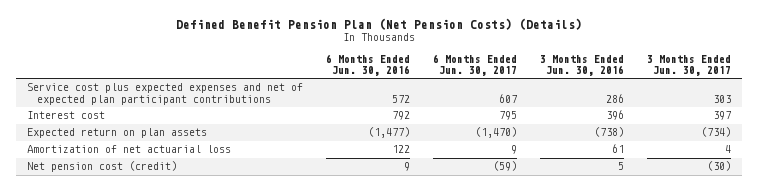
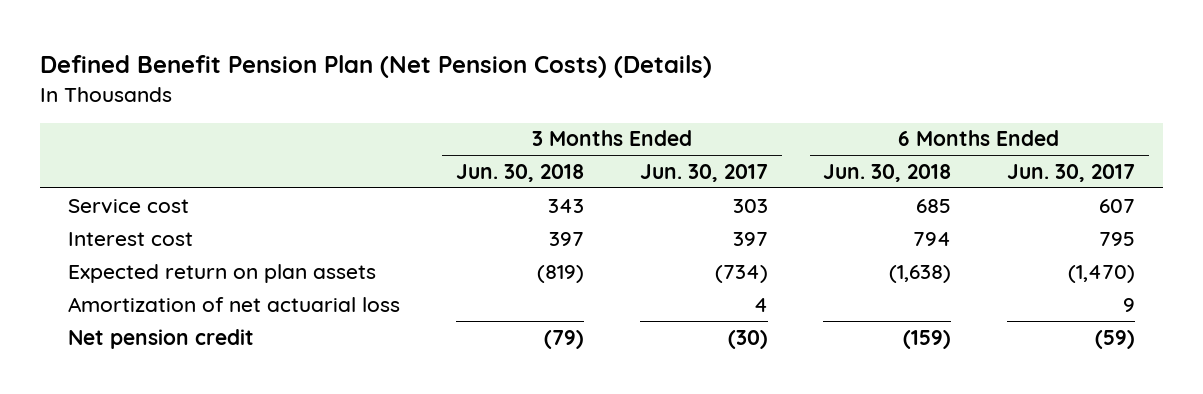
[325,53,410,76] 6 Months Ended Jun. 30, 2016 -> none
[539,54,624,76] 3 Months Ended Jun. 30, 2016 -> none
none -> [456,164,585,183] Jun. 30, 2018
none -> [823,164,952,183] Jun. 30, 2018
[26,83,303,105] Service cost plus expected expenses and net of expected plan participant contributions -> [68,198,190,214] Service cost
[26,161,177,173] Net pension cost (credit) -> [68,328,255,349] Net pension credit

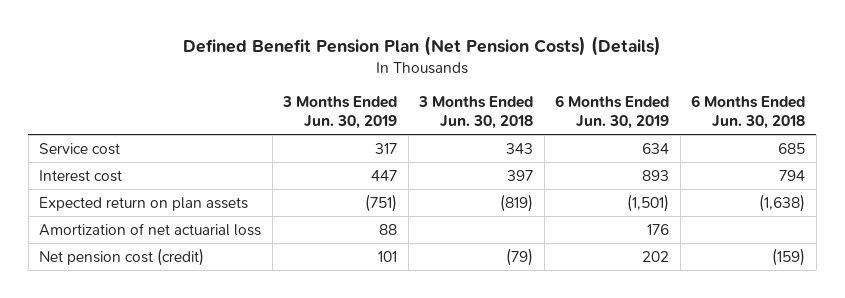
[639,164,768,183] Jun. 30, 2017 -> none
[1007,164,1136,183] Jun. 30, 2017 -> none
none -> [282,96,398,130] 3 Months Ended Jun. 30, 2019
none -> [555,95,670,130] 6 Months Ended Jun. 30, 2019
[68,328,255,349] Net pension credit -> [39,247,205,266] Net pension cost (credit)

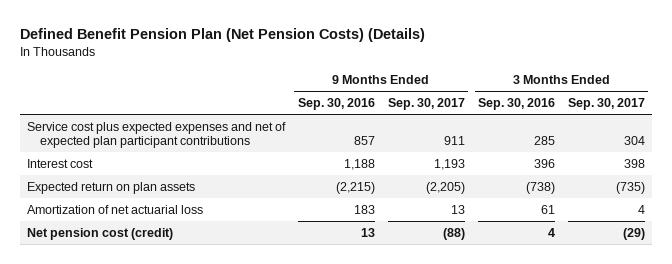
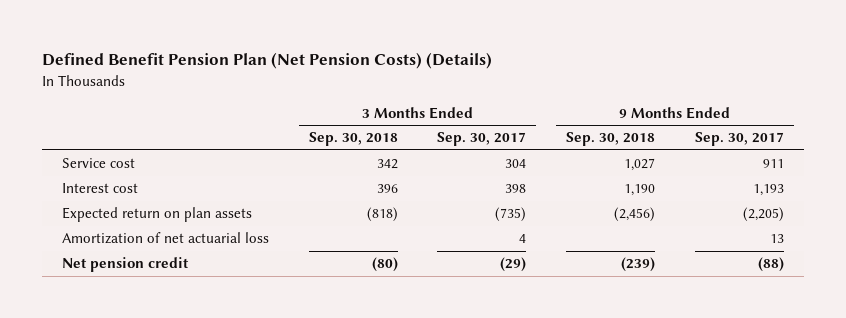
[297,97,375,110] Sep. 30, 2016 -> none
[477,97,555,110] Sep. 30, 2016 -> none
none -> [308,132,398,147] Sep. 30, 2018
none -> [566,132,656,147] Sep. 30, 2018
[26,121,286,149] Service cost plus expected expenses and net of expected plan participant contributions -> [61,158,135,169] Service cost
[26,227,173,240] Net pension cost (credit) -> [61,257,189,273] Net pension credit

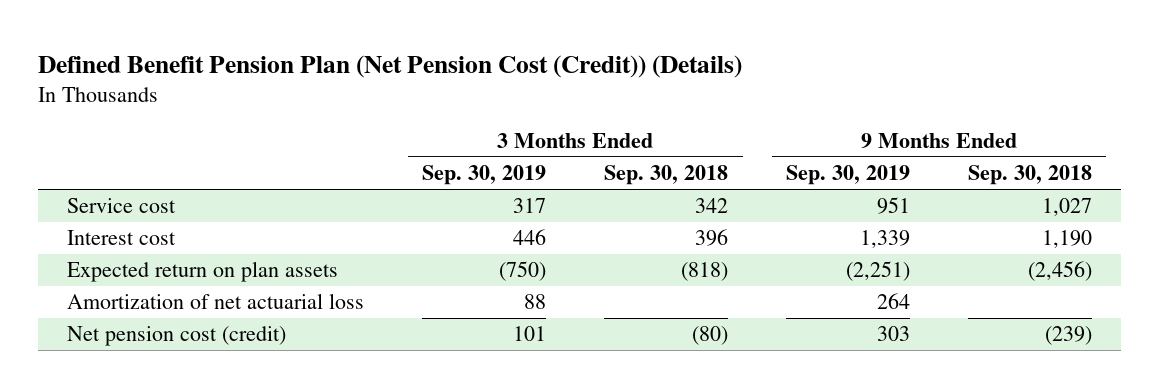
[42,52,493,70] Defined Benefit Pension Plan (Net Pension Costs) (Details) -> [38,54,743,78] Defined Benefit Pension Plan (Net Pension Cost (Credit)) (Details)
[437,132,527,147] Sep. 30, 2017 -> none
[694,132,784,147] Sep. 30, 2017 -> none
none -> [422,165,547,186] Sep. 30, 2019
none -> [786,165,911,186] Sep. 30, 2019
[61,257,189,273] Net pension credit -> [67,326,287,347] Net pension cost (credit)

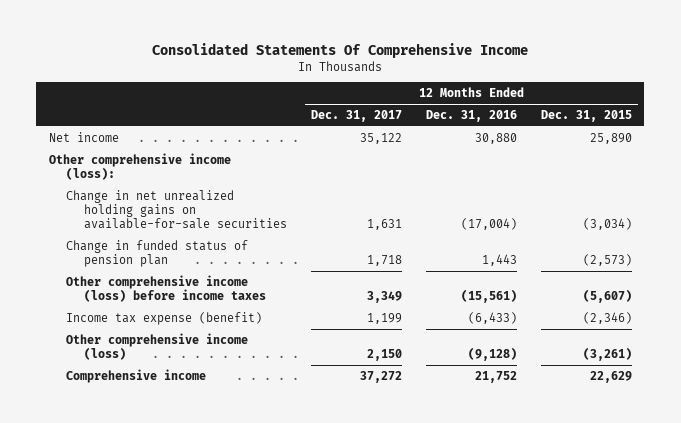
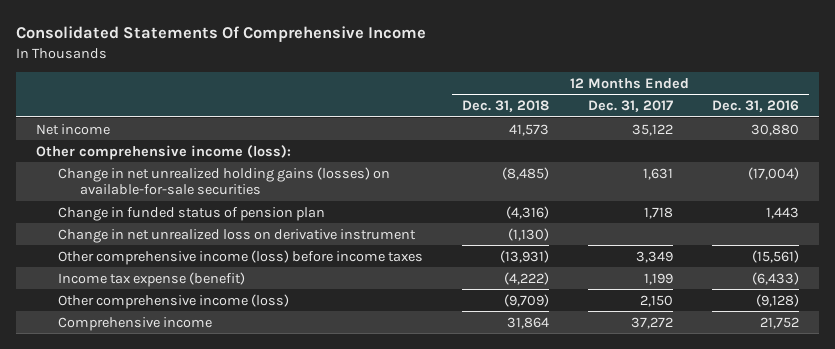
[541,109,633,122] Dec. 31, 2015 -> none
none -> [461,100,549,113] Dec. 31, 2018
[66,189,288,230] Change in net unrealized holding gains on available-for-sale securities -> [57,166,390,196] Change in net unrealized holding gains (losses) on available-for-sale securities
none -> [57,228,416,243] Change in net unrealized loss on derivative instrument

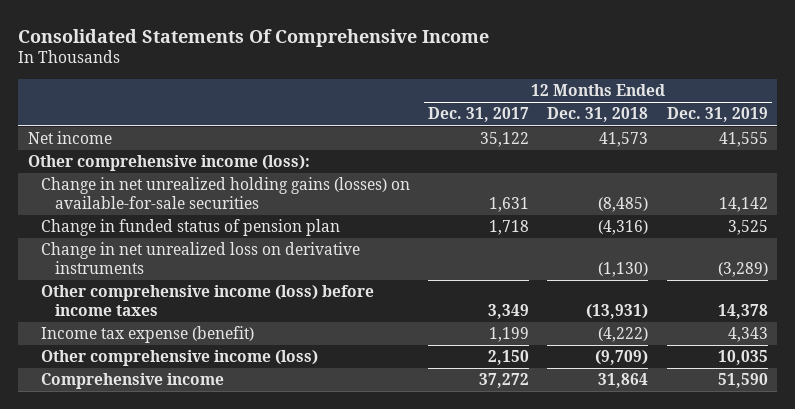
[712,100,800,113] Dec. 31, 2016 -> none
none -> [666,107,768,123] Dec. 31, 2019
[57,228,416,243] Change in net unrealized loss on derivative instrument -> [41,242,361,274] Change in net unrealized loss on derivative instruments

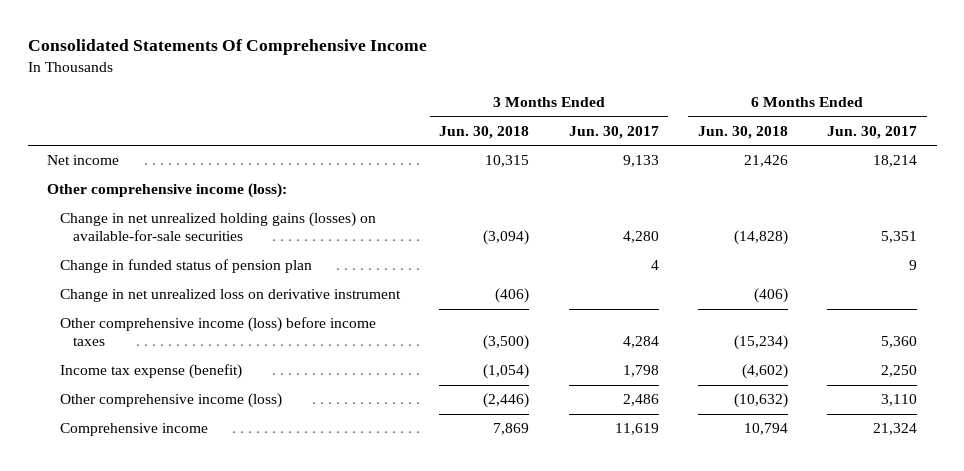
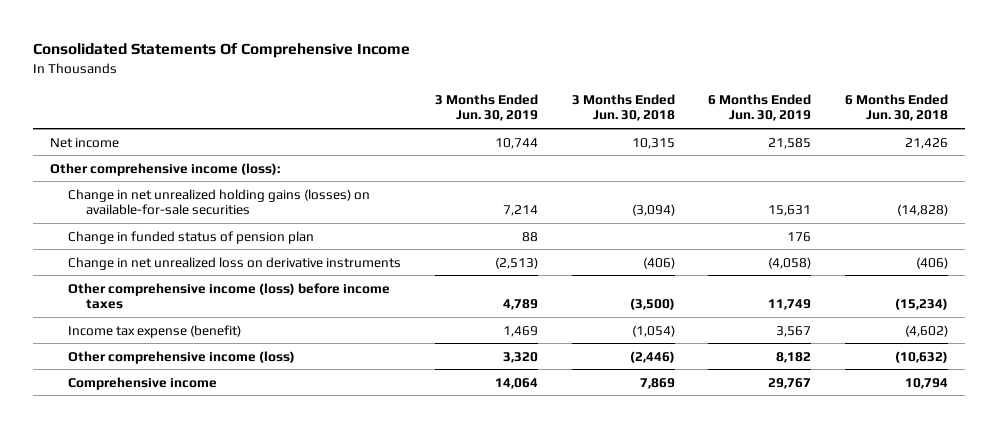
[568,125,659,139] Jun. 30, 2017 -> none
[826,125,917,139] Jun. 30, 2017 -> none
none -> [434,93,538,122] 3 Months Ended Jun. 30, 2019
none -> [708,93,812,122] 6 Months Ended Jun. 30, 2019
[60,289,402,303] Change in net unrealized loss on derivative instrument -> [68,256,402,270] Change in net unrealized loss on derivative instruments

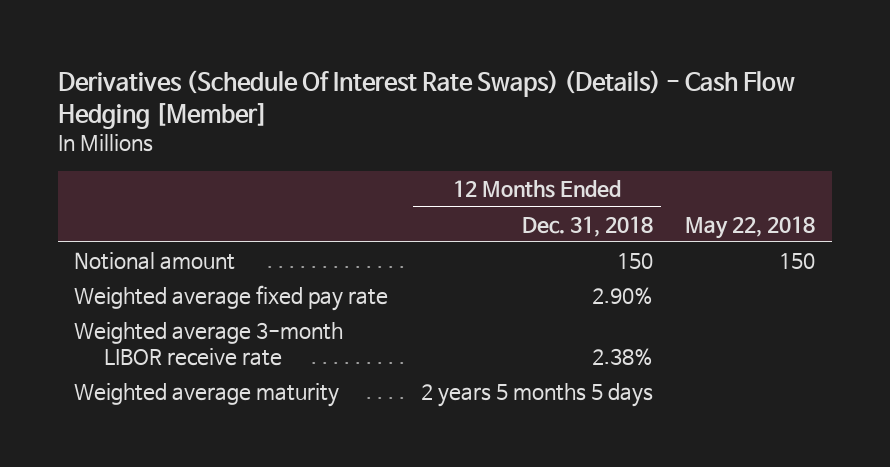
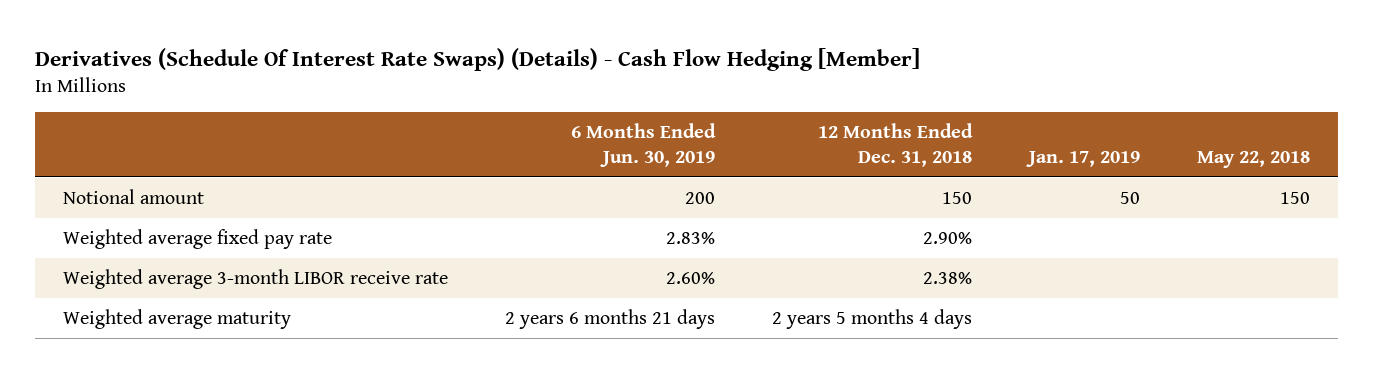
none -> [571,123,717,167] 6 Months Ended Jun. 30, 2019
none -> [1025,150,1140,167] Jan. 17, 2019
[420,383,653,408] 2 years 5 months 5 days -> [772,309,973,330] 2 years 5 months 4 days

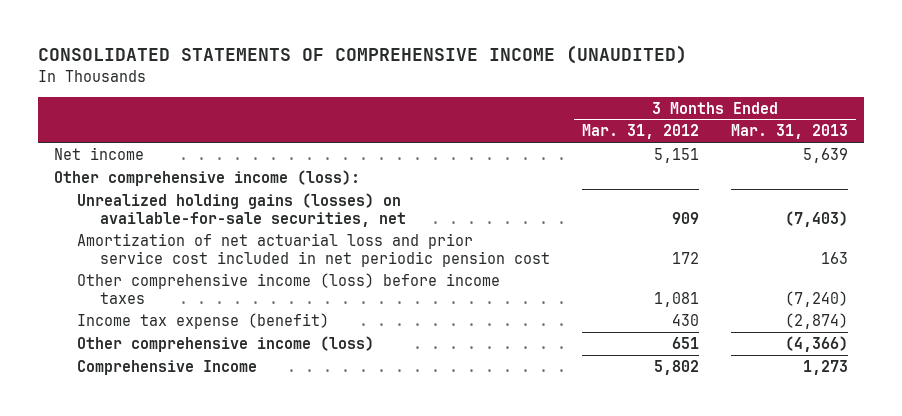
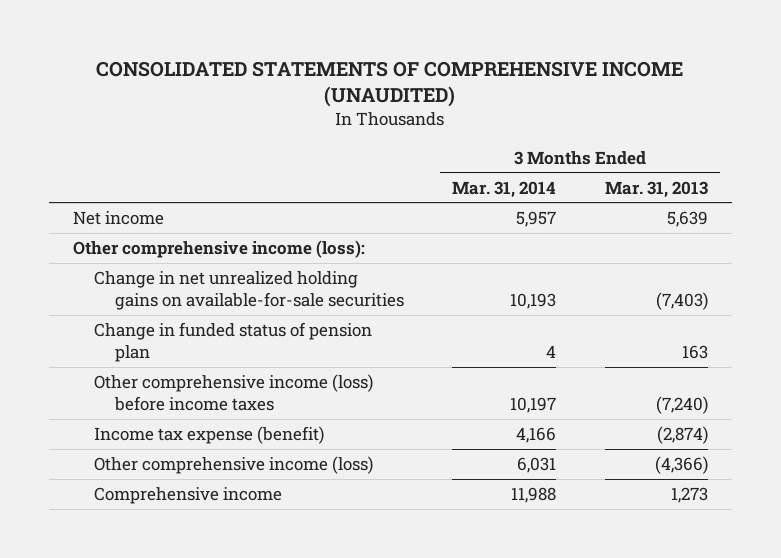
[581,124,699,140] Mar. 31, 2012 -> none
none -> [452,180,557,198] Mar. 31, 2014
[76,192,406,227] Unrealized holding gains (losses) on available-for-sale securities, net -> [94,271,404,311] Change in net unrealized holding gains on available-for-sale securities
[76,232,550,267] Amortization of net actuarial loss and prior service cost included in net periodic pension cost -> [94,322,373,363] Change in funded status of pension plan
[76,359,257,375] Comprehensive Income -> [94,487,283,505] Comprehensive income

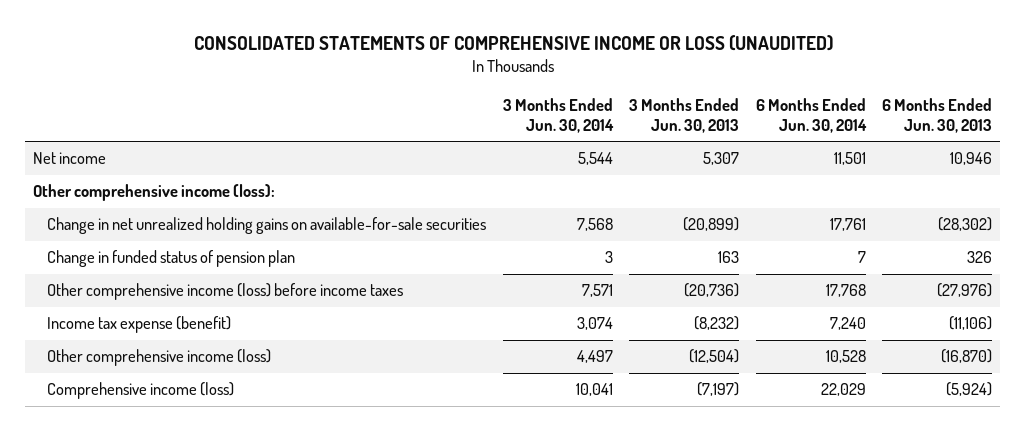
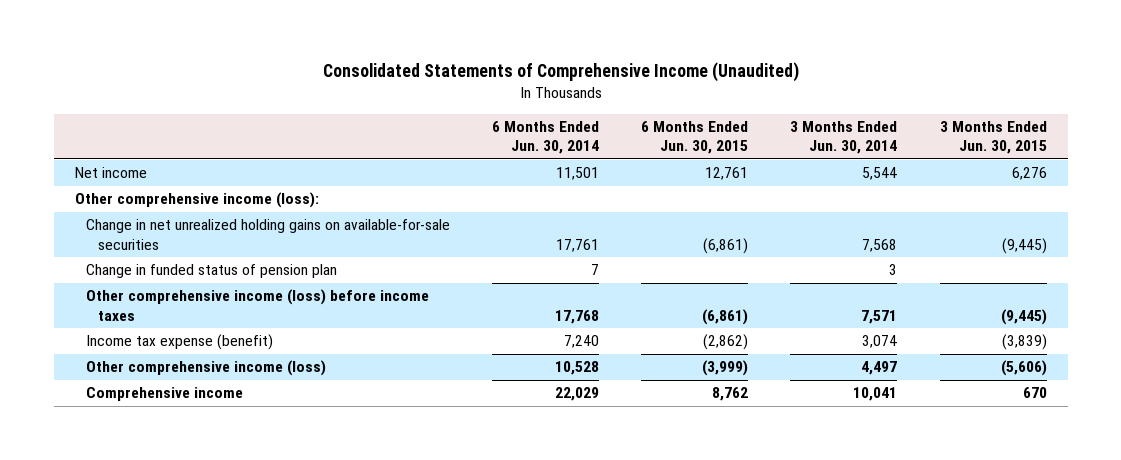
[193,35,833,52] CONSOLIDATED STATEMENTS OF COMPREHENSIVE INCOME OR LOSS (UNAUDITED) -> [322,62,799,83] Consolidated Statements of Comprehensive Income (Unaudited)
[629,97,740,134] 3 Months Ended Jun. 30, 2013 -> none
[882,97,993,134] 6 Months Ended Jun. 30, 2013 -> none
none -> [641,120,749,155] 6 Months Ended Jun. 30, 2015
none -> [939,120,1047,155] 3 Months Ended Jun. 30, 2015
[47,382,235,400] Comprehensive income (loss) -> [86,387,244,402] Comprehensive income

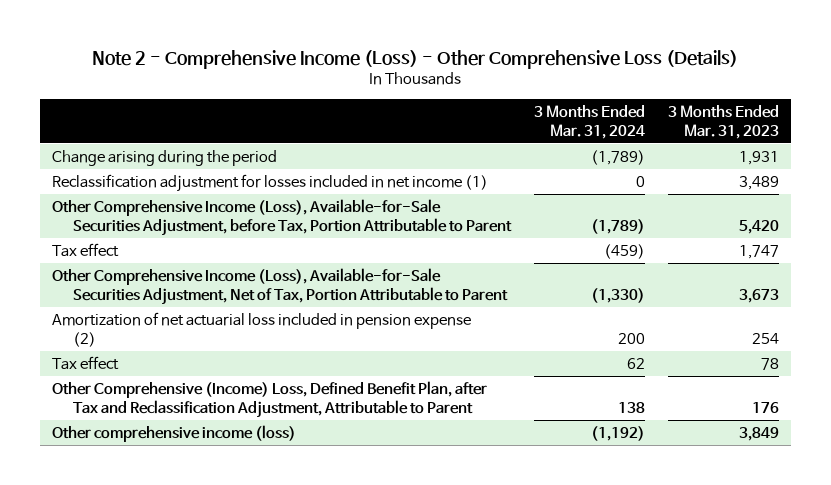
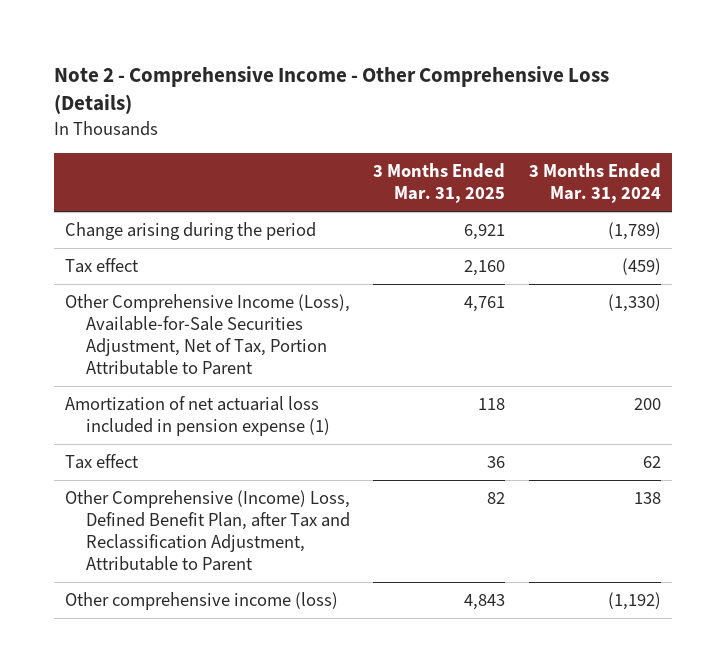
[92,49,739,69] Note 2 - Comprehensive Income (Loss) - Other Comprehensive Loss (Details) -> [53,65,609,115] Note 2 - Comprehensive Income - Other Comprehensive Loss (Details)
[668,105,780,139] 3 Months Ended Mar. 31, 2023 -> none
none -> [373,163,506,204] 3 Months Ended Mar. 31, 2025
[51,174,488,193] Reclassification adjustment for losses included in net income (1) -> none
[51,199,512,236] Other Comprehensive Income (Loss), Available-for-Sale Securities Adjustment, before Tax, Portion Attributable to Parent -> none
[51,312,471,347] Amortization of net actuarial loss included in pension expense (2) -> [65,395,330,437] Amortization of net actuarial loss included in pension expense (1)

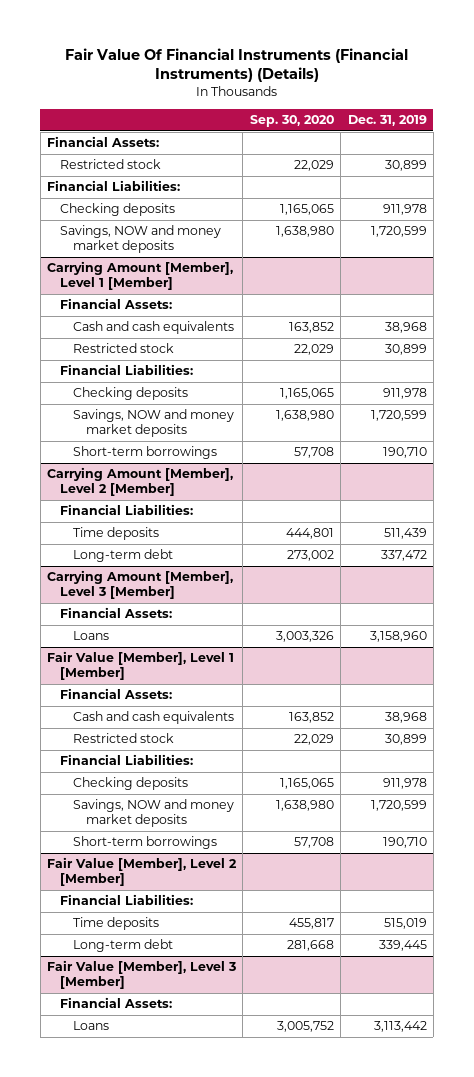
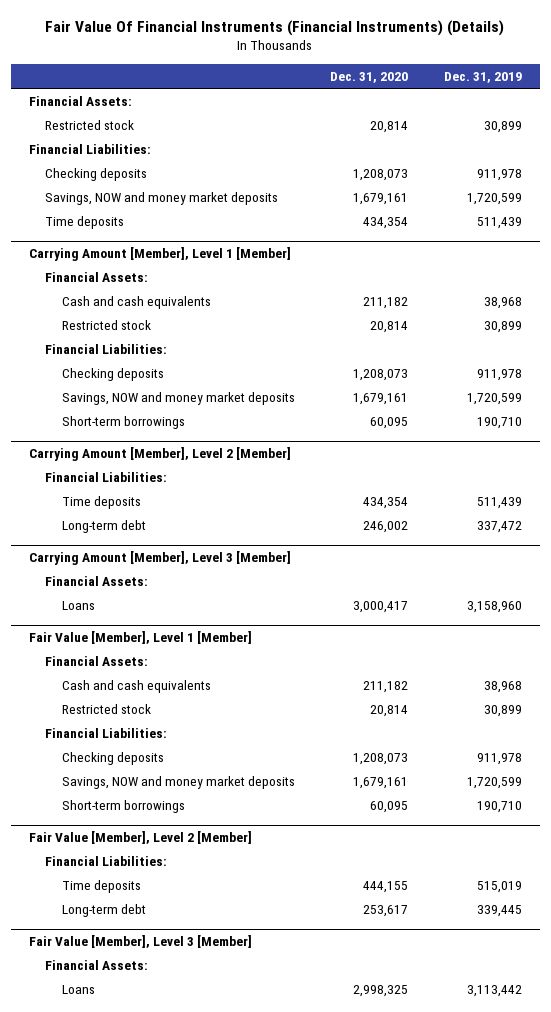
[249,115,334,128] Sep. 30, 2020 -> none
none -> [330,71,409,83] Dec. 31, 2020
none -> [45,215,125,229] Time deposits

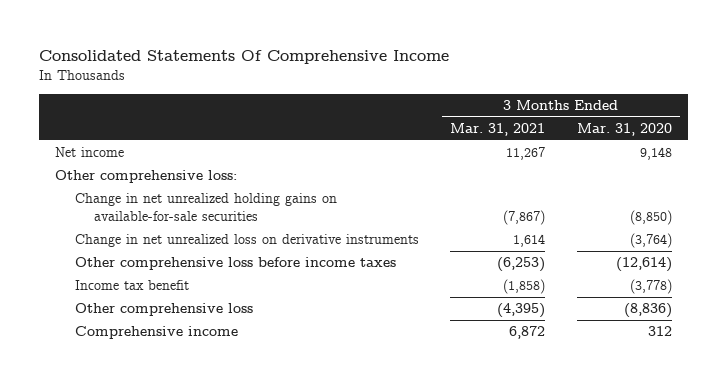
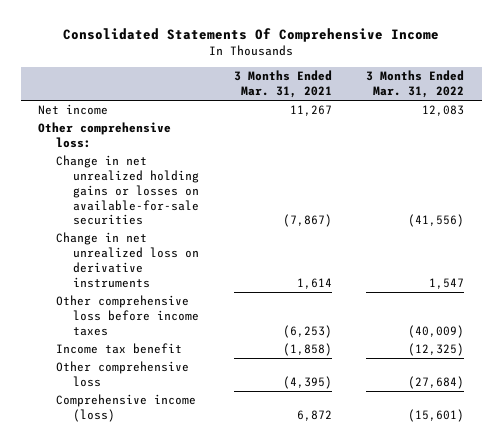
[576,122,672,136] Mar. 31, 2020 -> none
none -> [366,70,465,99] 3 Months Ended Mar. 31, 2022
[74,193,337,222] Change in net unrealized holding gains on available-for-sale securities -> [55,155,199,226] Change in net unrealized holding gains or losses on available-for-sale securities
[74,326,238,340] Comprehensive income -> [55,394,196,423] Comprehensive income (loss)

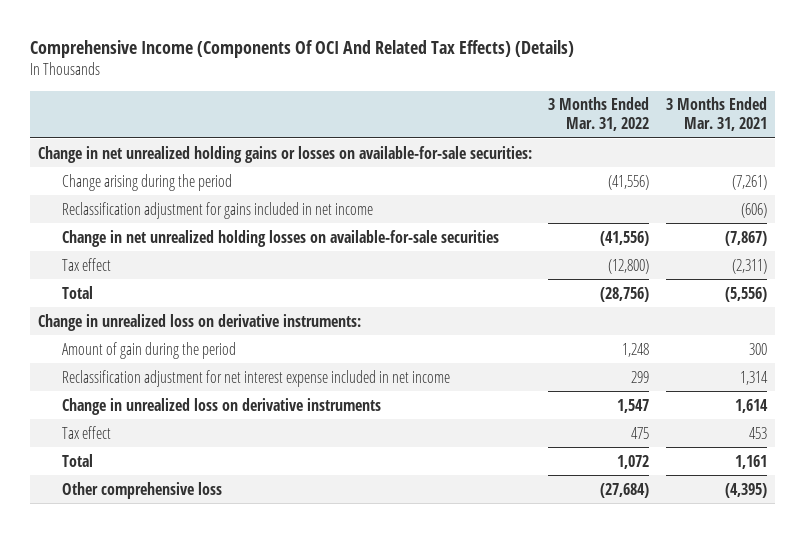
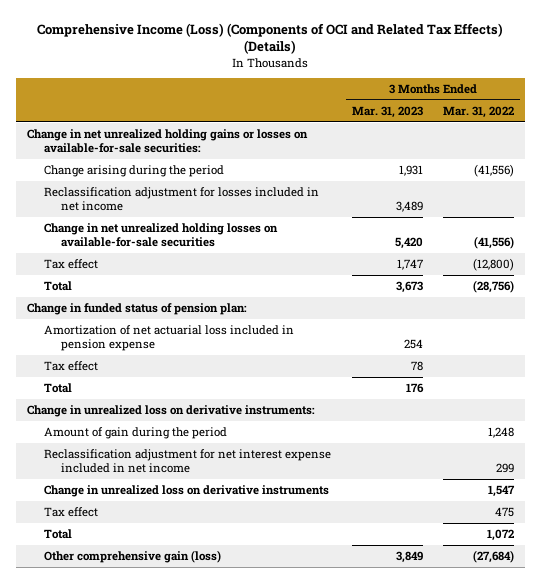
[29,39,574,58] Comprehensive Income (Components Of OCI And Related Tax Effects) (Details) -> [37,22,504,55] Comprehensive Income (Loss) (Components of OCI and Related Tax Effects) (Details)
[665,97,767,132] 3 Months Ended Mar. 31, 2021 -> none
none -> [351,105,423,118] Mar. 31, 2023
[62,201,374,219] Reclassification adjustment for gains included in net income -> [43,187,319,211] Reclassification adjustment for losses included in net income
none -> [26,303,247,316] Change in funded status of pension plan:
none -> [43,325,294,351] Amortization of net actuarial loss included in pension expense
none -> [43,361,98,372] Tax effect
none -> [43,383,72,394] Total
[62,481,223,499] Other comprehensive loss -> [43,550,221,564] Other comprehensive gain (loss)

